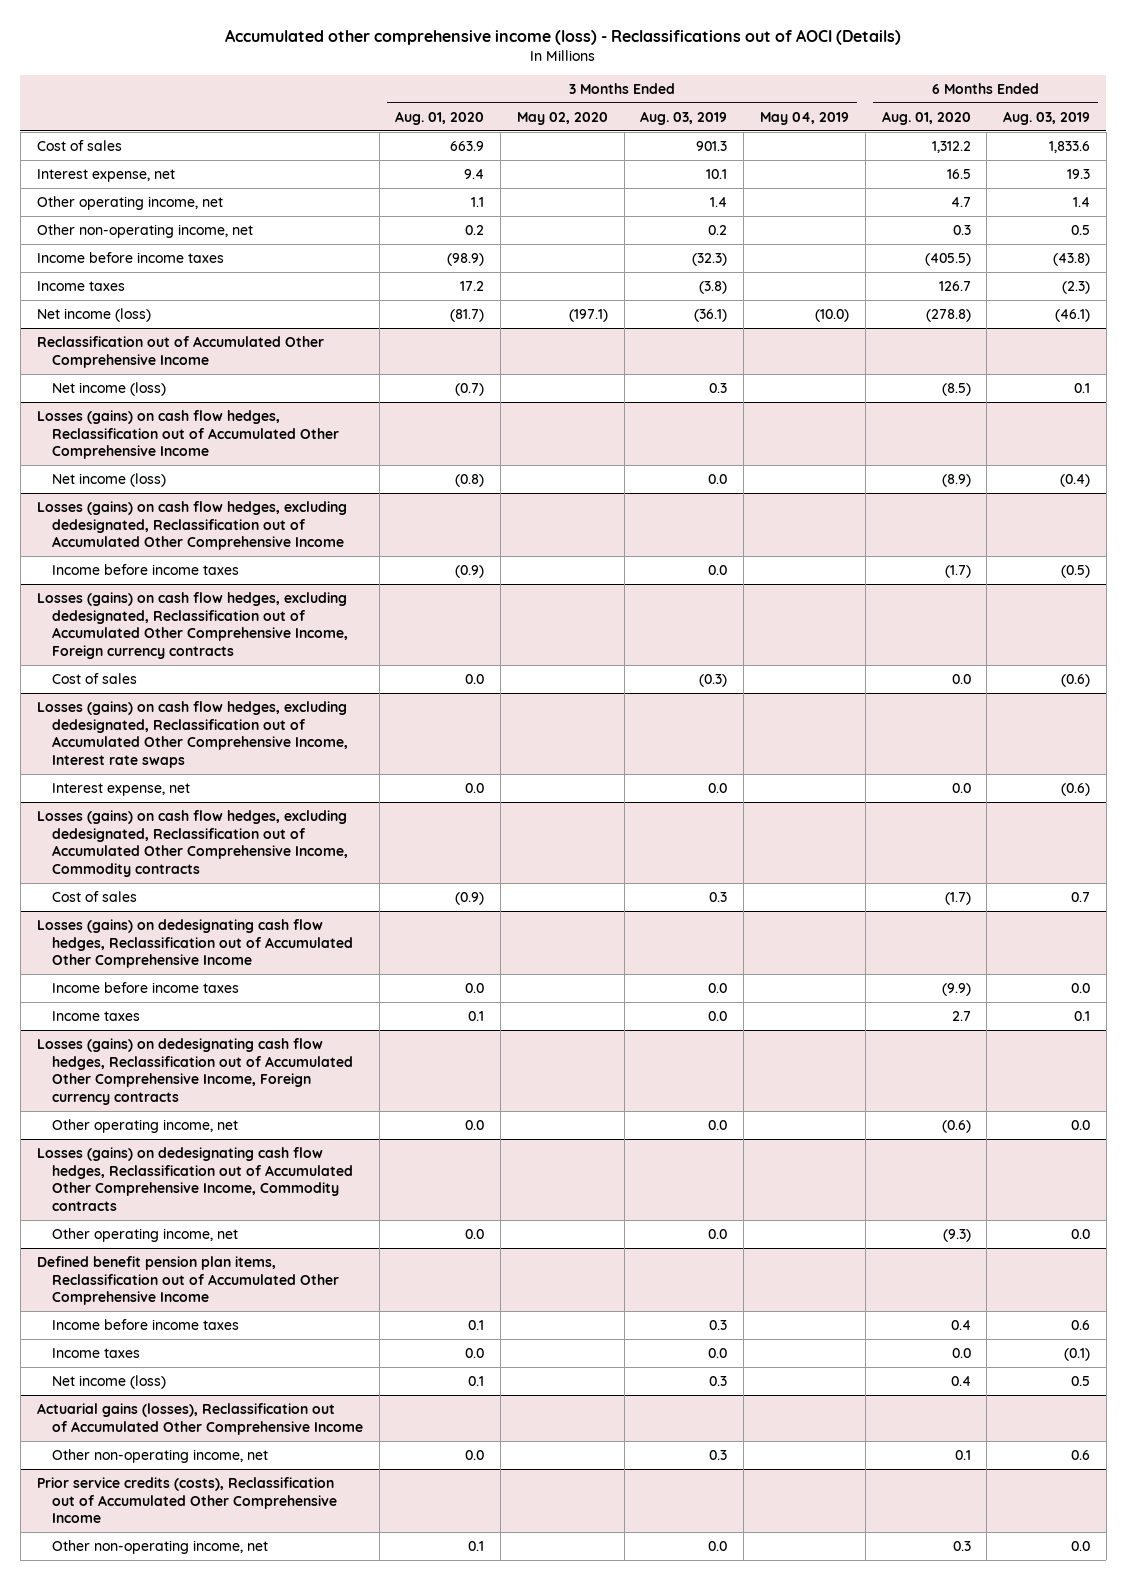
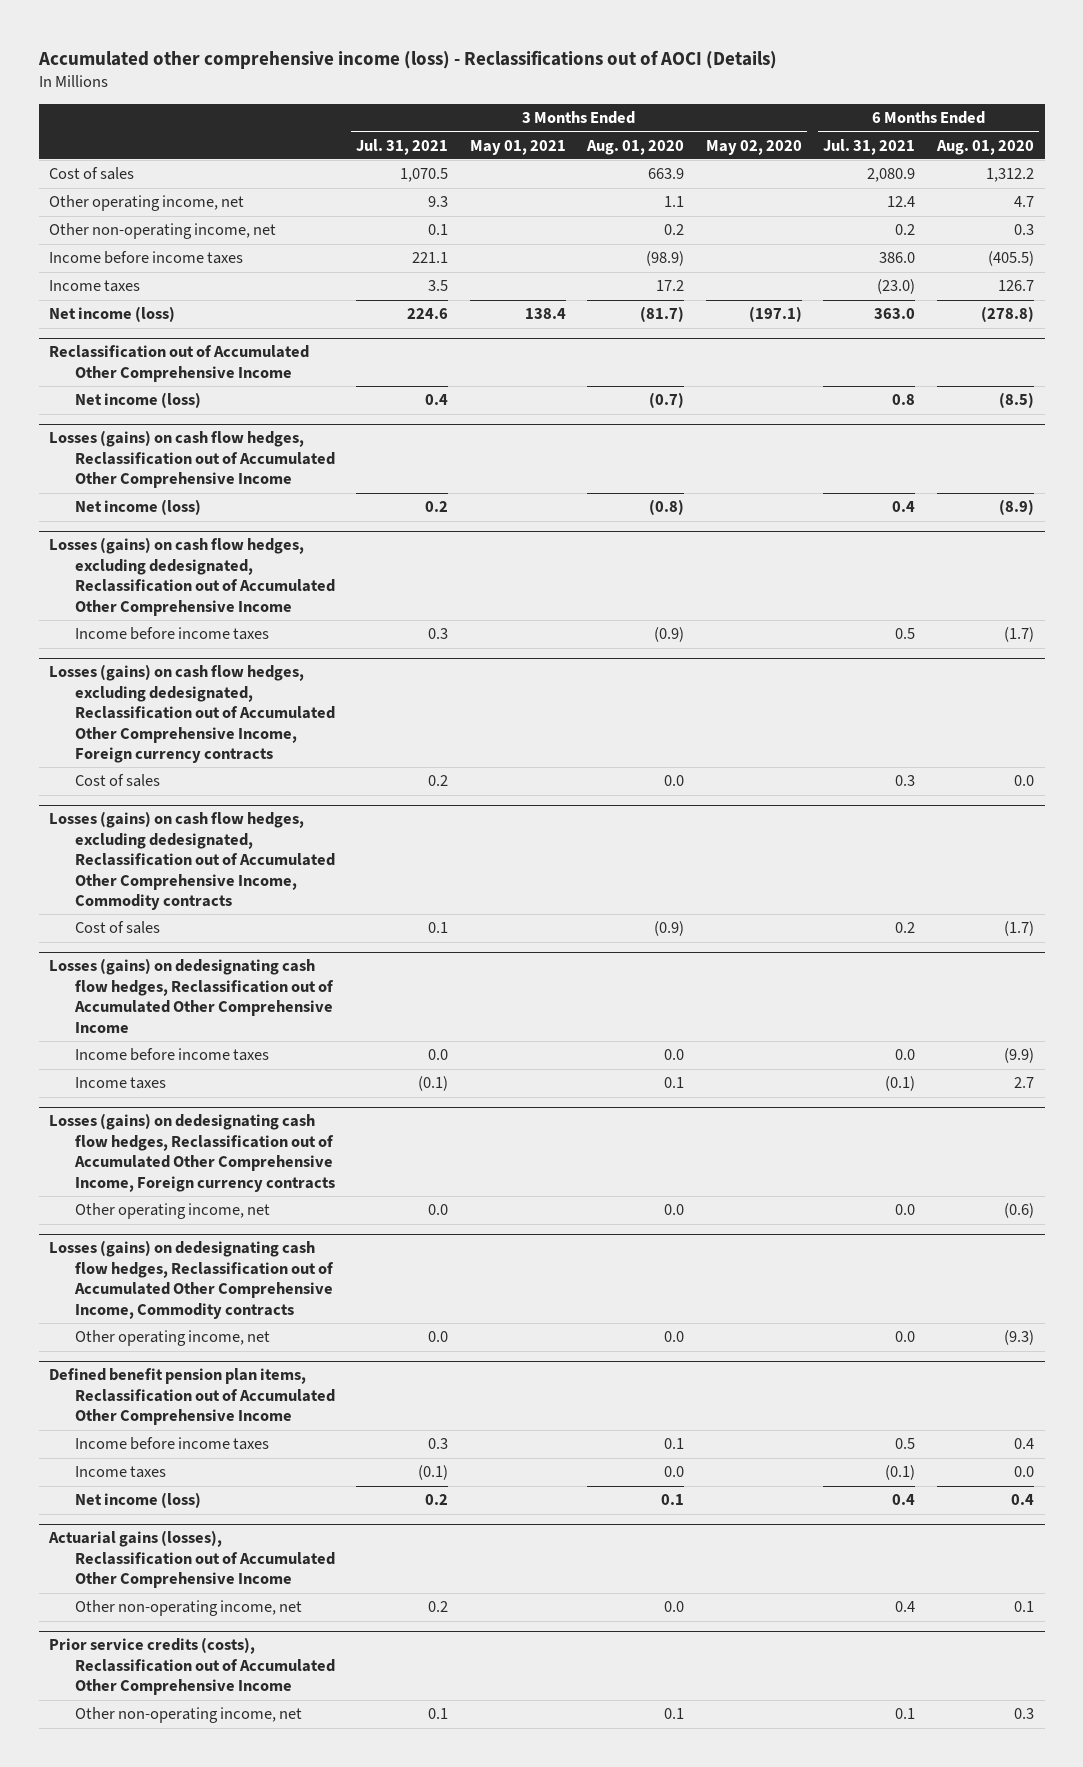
[640,110,728,125] Aug. 03, 2019 -> none
[760,111,850,125] May 04, 2019 -> none
[1003,110,1091,125] Aug. 03, 2019 -> none
none -> [356,138,449,155] Jul. 31, 2021
none -> [469,139,566,155] May 01, 2021
none -> [823,138,916,155] Jul. 31, 2021
[36,168,175,182] Interest expense, net -> none
[36,700,348,768] Losses (gains) on cash flow hedges, excluding dedesignated, Reclassification out of Accumulated Other Comprehensive Income, Interest rate swaps -> none
[51,782,190,796] Interest expense, net -> none

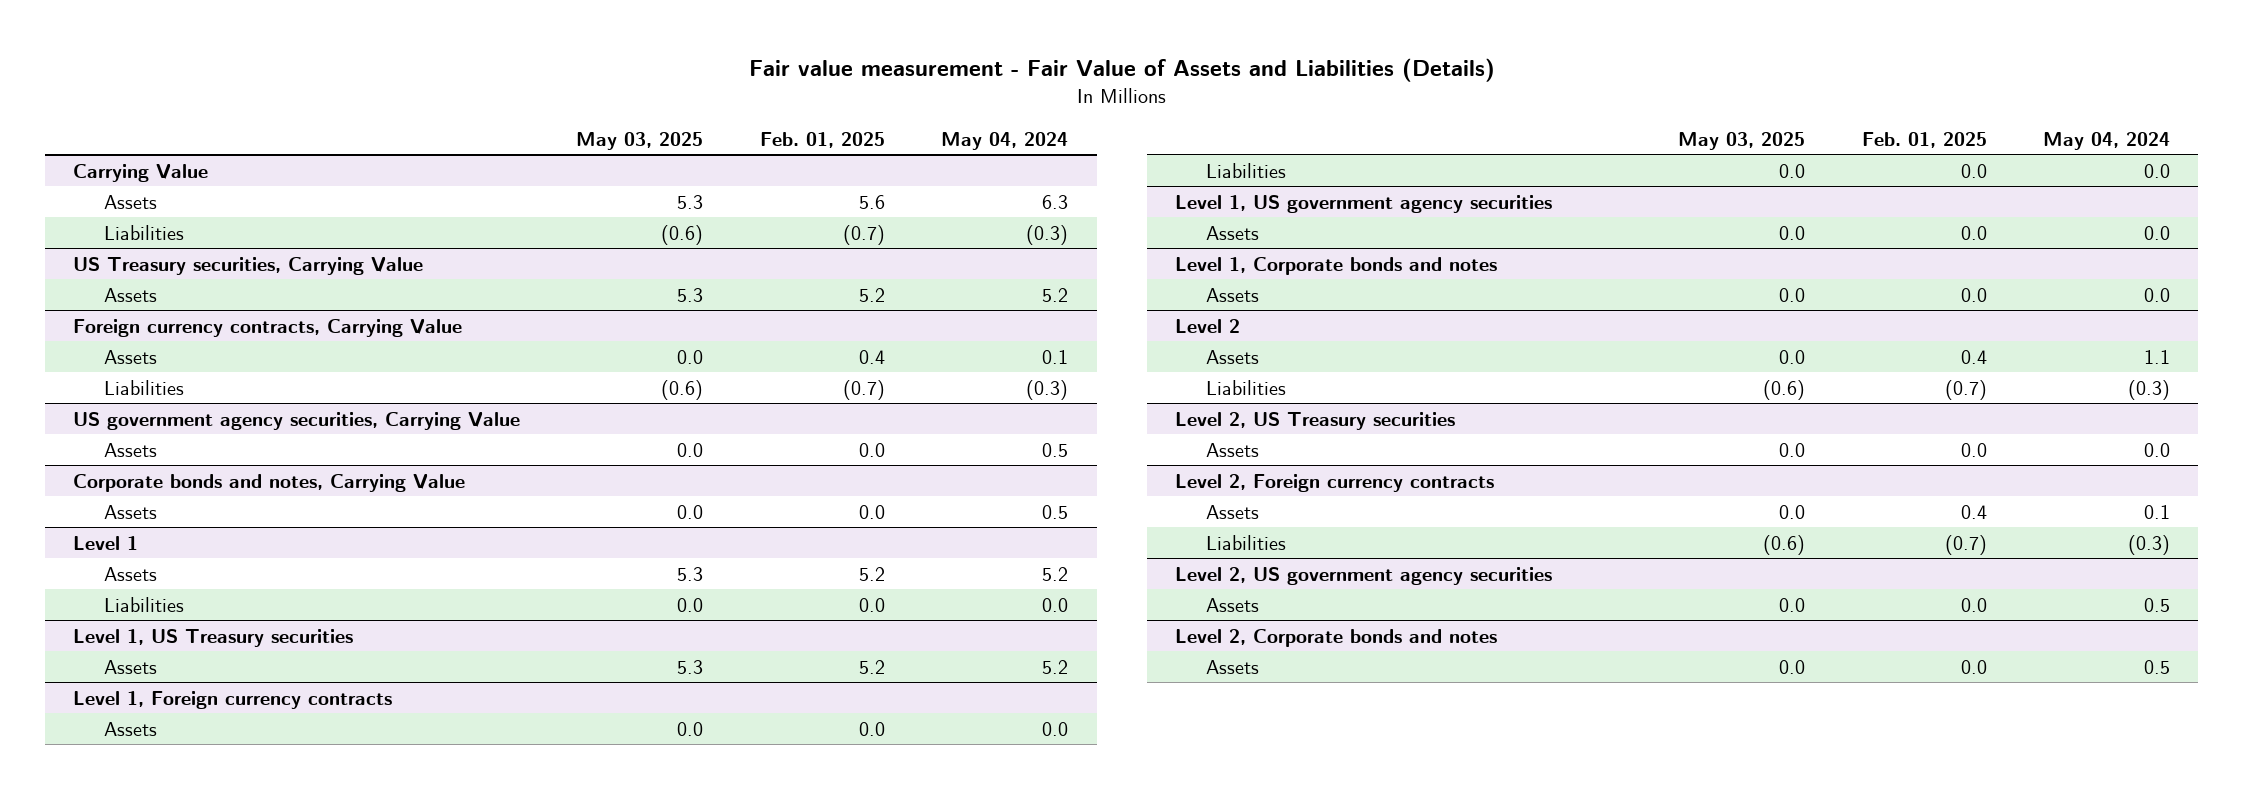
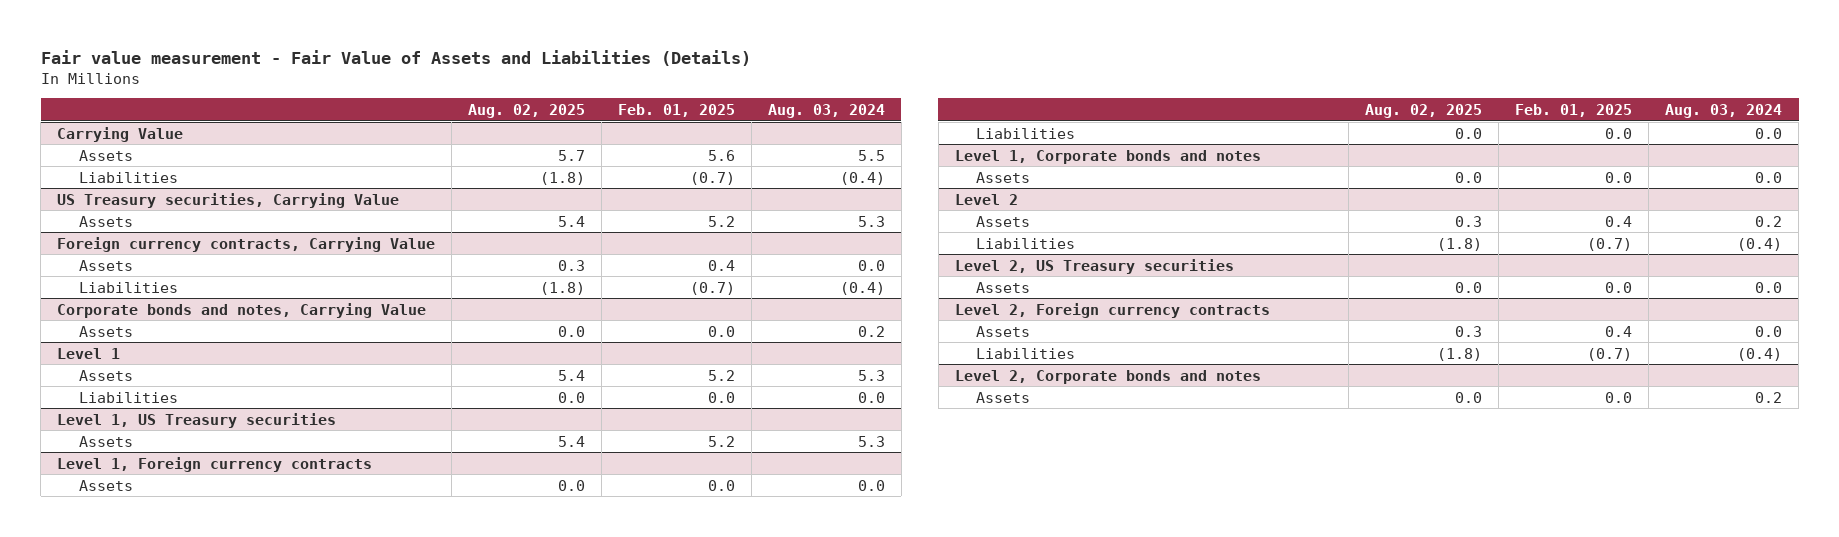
[576,131,704,150] May 03, 2025 -> none
[941,131,1069,150] May 04, 2024 -> none
none -> [468,103,586,118] Aug. 02, 2025
none -> [767,103,885,118] Aug. 03, 2024
[72,411,520,430] US government agency securities, Carrying Value -> none
[104,442,158,457] Assets -> none
[1174,194,1552,213] Level 1, US government agency securities -> none
[1206,225,1260,240] Assets -> none
[1174,566,1552,585] Level 2, US government agency securities -> none
[1206,597,1260,612] Assets -> none

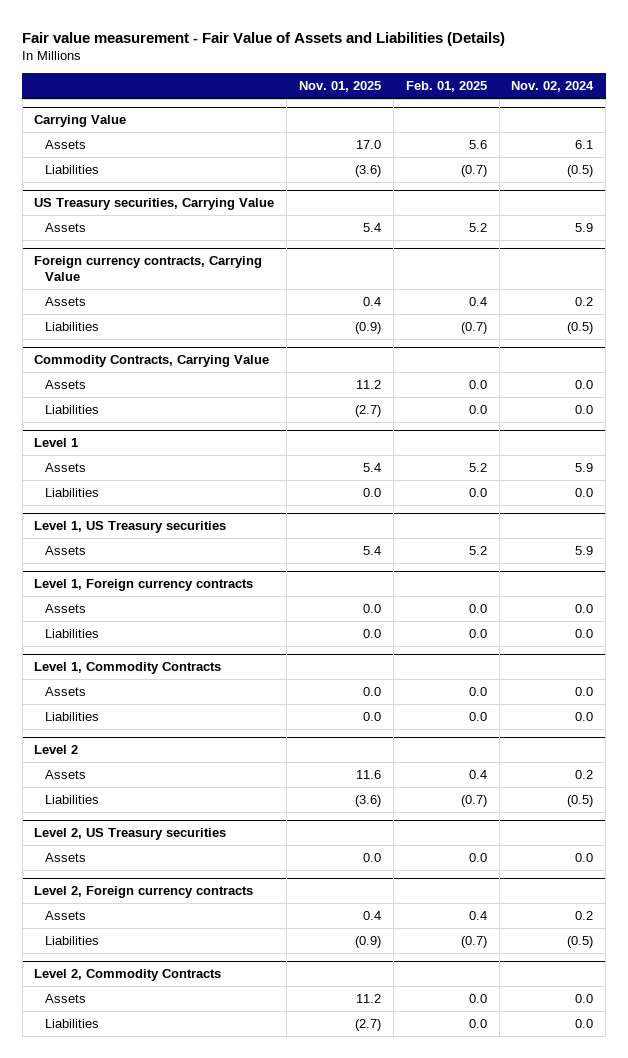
[468,103,586,118] Aug. 02, 2025 -> none
[767,103,885,118] Aug. 03, 2024 -> none
none -> [299,81,382,93] Nov. 01, 2025
none -> [511,81,595,93] Nov. 02, 2024
[57,302,427,318] Corporate bonds and notes, Carrying Value -> none
none -> [34,355,270,368] Commodity Contracts, Carrying Value
none -> [45,404,100,414] Liabilities
[954,149,1261,164] Level 1, Corporate bonds and notes -> none
none -> [34,662,222,675] Level 1, Commodity Contracts
none -> [45,711,100,721] Liabilities
[954,369,1261,384] Level 2, Corporate bonds and notes -> none
none -> [34,969,222,982] Level 2, Commodity Contracts
none -> [45,1018,100,1028] Liabilities

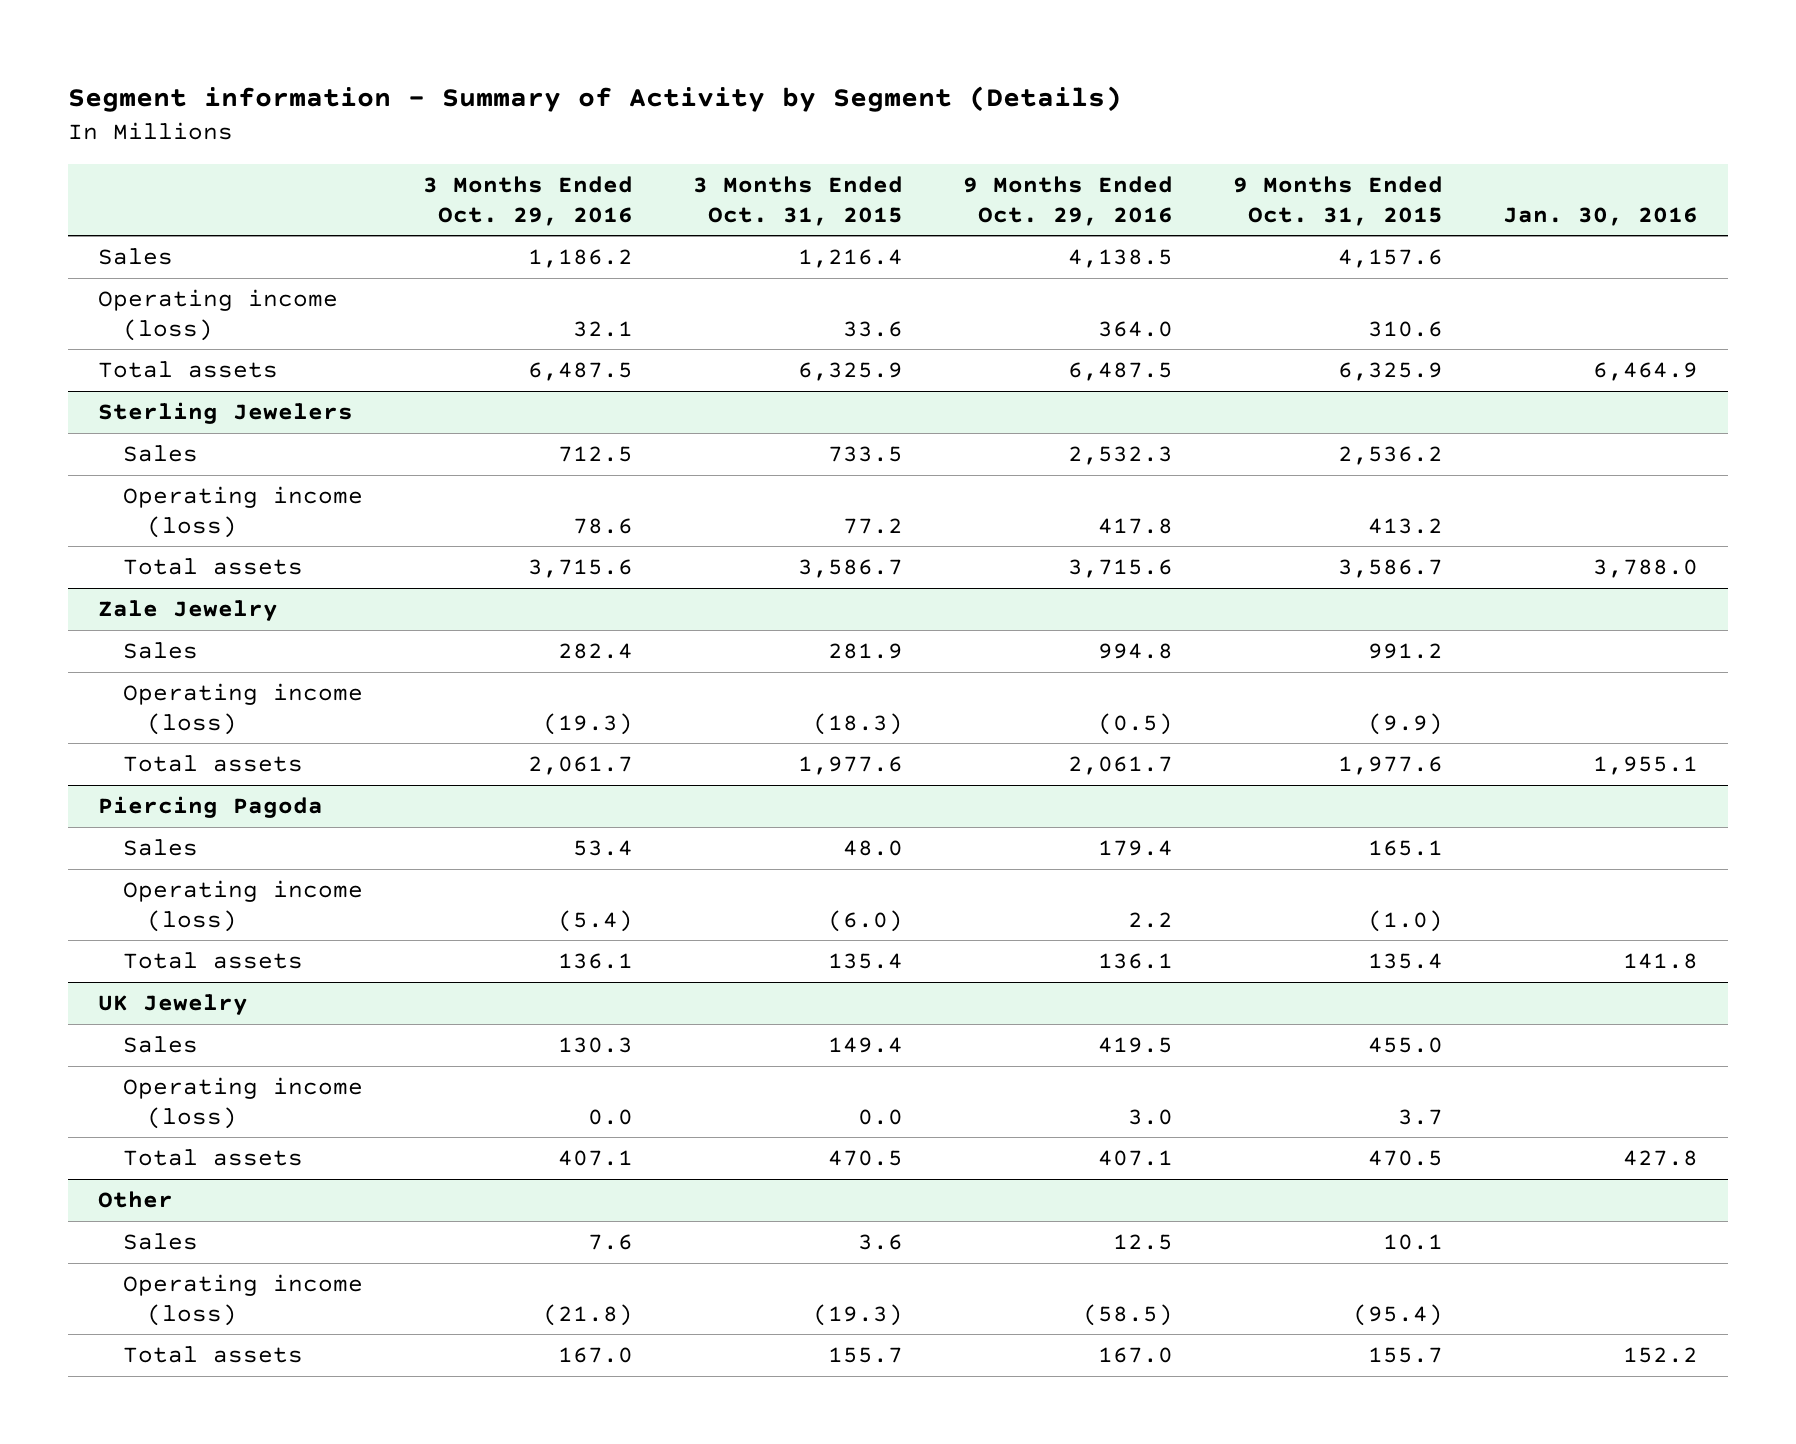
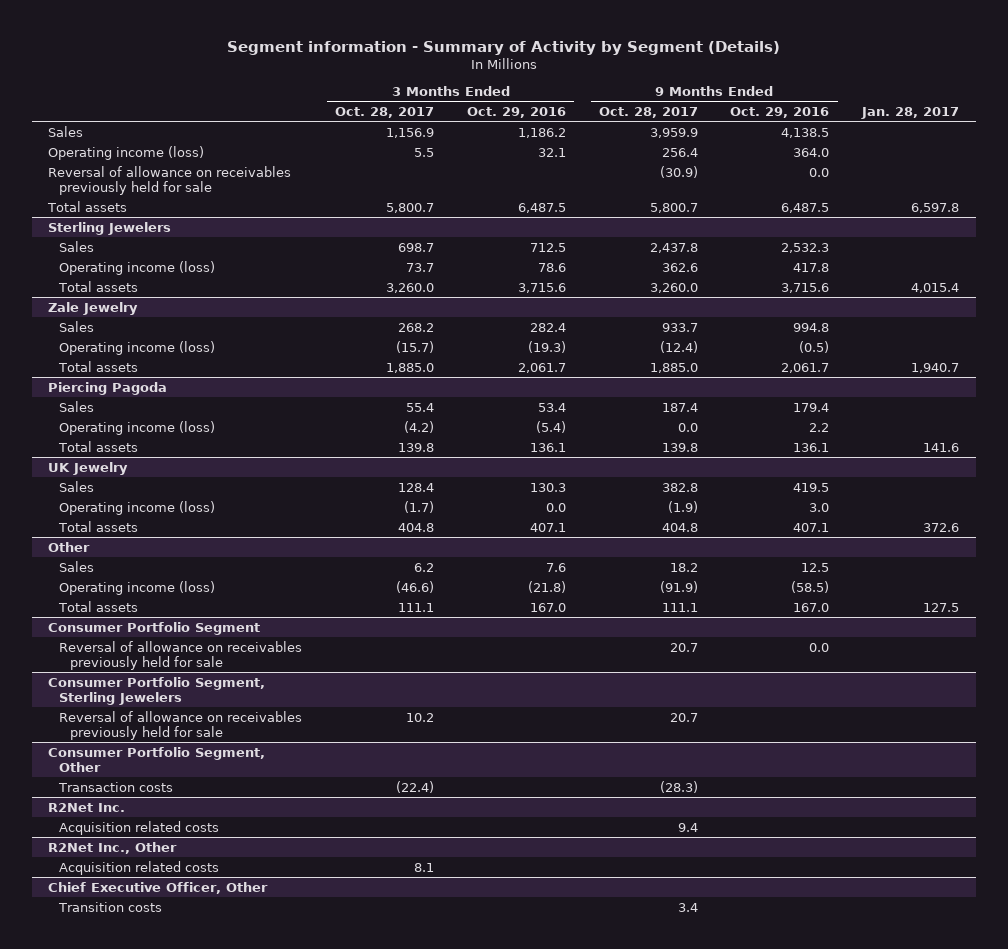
[692,176,903,226] 3 Months Ended Oct. 31, 2015 -> none
[1232,176,1443,226] 9 Months Ended Oct. 31, 2015 -> none
[1502,206,1698,226] Jan. 30, 2016 -> none
none -> [335,106,435,118] Oct. 28, 2017
none -> [598,106,698,118] Oct. 28, 2017
none -> [861,106,960,119] Jan. 28, 2017
none -> [48,165,292,195] Reversal of allowance on receivables previously held for sale
none -> [48,621,261,635] Consumer Portfolio Segment
none -> [59,640,303,670] Reversal of allowance on receivables previously held for sale
none -> [48,676,266,705] Consumer Portfolio Segment, Sterling Jewelers
none -> [59,710,303,740] Reversal of allowance on receivables previously held for sale
none -> [48,746,266,772] Consumer Portfolio Segment, Other
none -> [58,781,174,792] Transaction costs
none -> [48,802,126,812] R2Net Inc.
none -> [59,820,220,835] Acquisition related costs
none -> [48,841,178,854] R2Net Inc., Other
none -> [59,860,220,875] Acquisition related costs
none -> [48,881,269,894] Chief Executive Officer, Other
none -> [58,901,163,912] Transition costs

